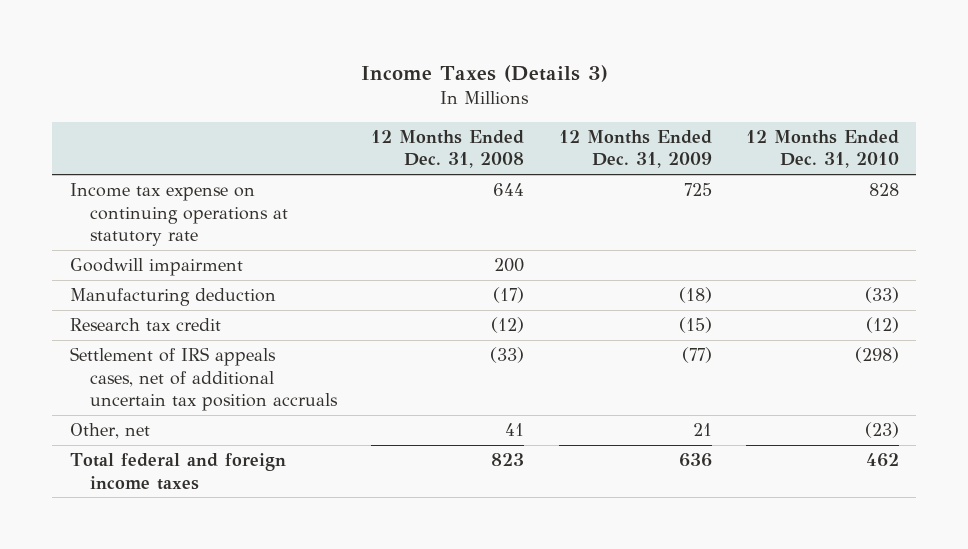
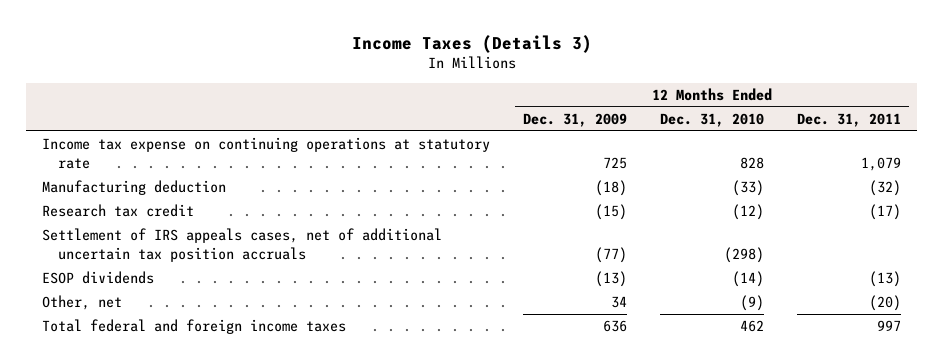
[371,129,525,169] 12 Months Ended Dec. 31, 2008 -> none
none -> [796,112,901,127] Dec. 31, 2011
[69,258,243,277] Goodwill impairment -> none
none -> [42,271,155,285] ESOP dividends
[692,423,712,437] 21 -> [611,296,628,309] 34
[864,422,899,439] (23) -> [740,295,765,312] (9)

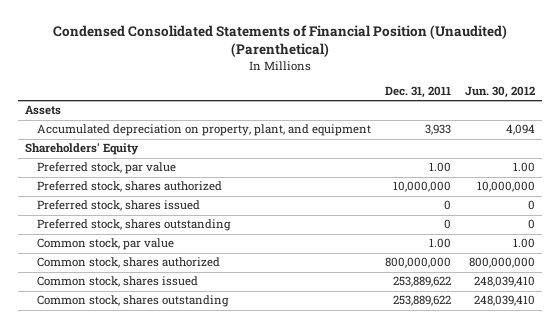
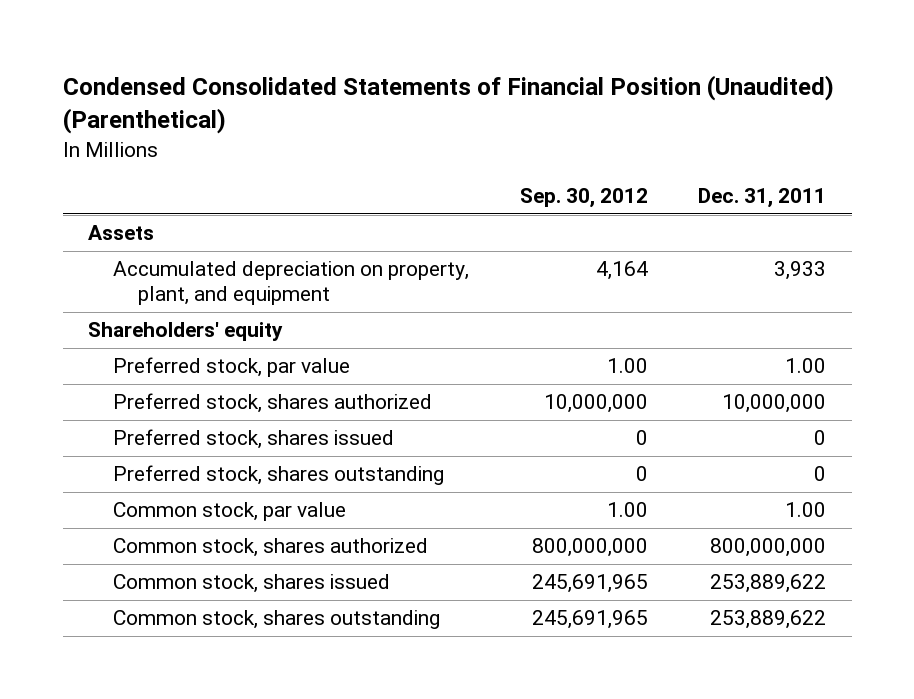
[464,86,535,99] Jun. 30, 2012 -> none
none -> [519,188,648,209] Sep. 30, 2012
[25,143,140,156] Shareholders' Equity -> [88,322,284,342] Shareholders' equity

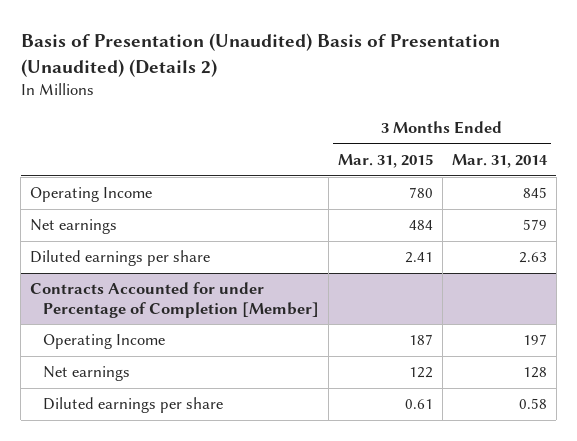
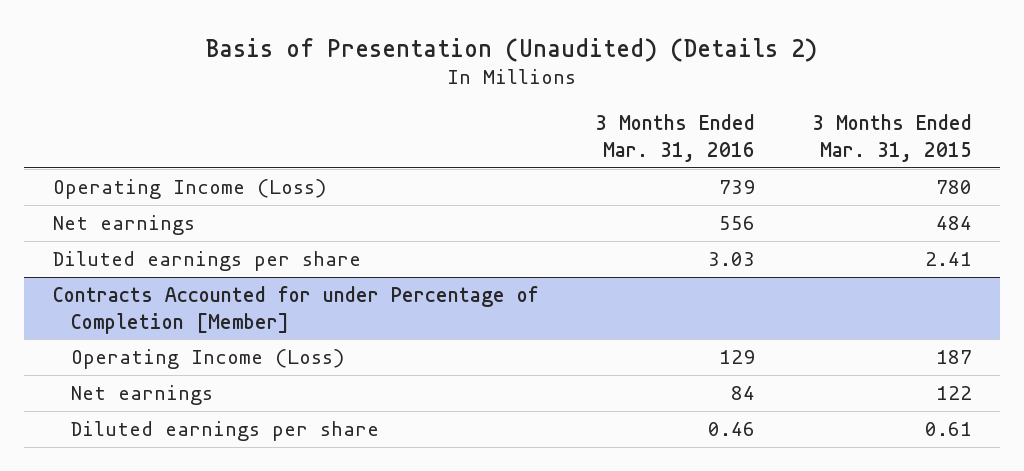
[20,32,500,77] Basis of Presentation (Unaudited) Basis of Presentation (Unaudited) (Details 2) -> [206,37,818,62] Basis of Presentation (Unaudited) (Details 2)
[451,154,548,169] Mar. 31, 2014 -> none
none -> [595,114,756,162] 3 Months Ended Mar. 31, 2016
[30,187,153,203] Operating Income -> [52,178,326,199] Operating Income (Loss)
[42,334,165,350] Operating Income -> [71,348,345,369] Operating Income (Loss)

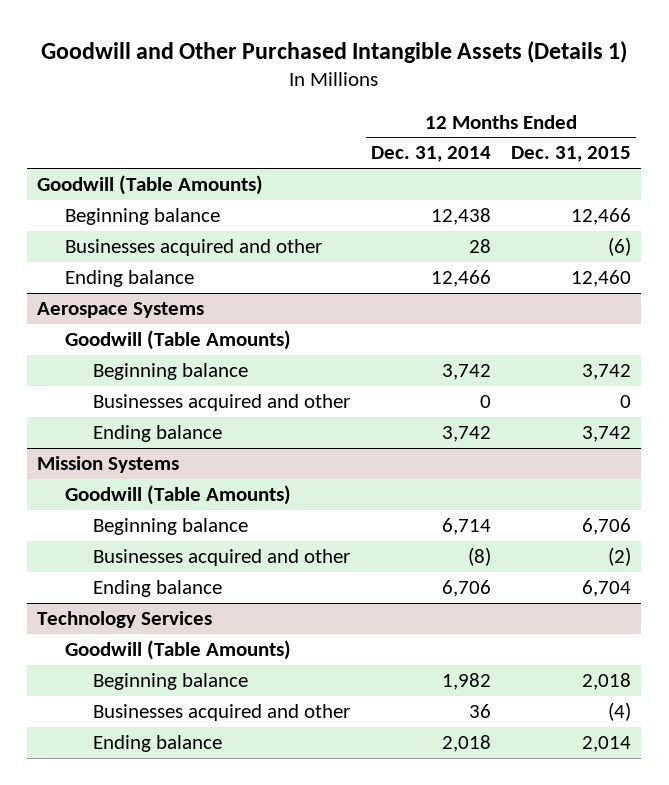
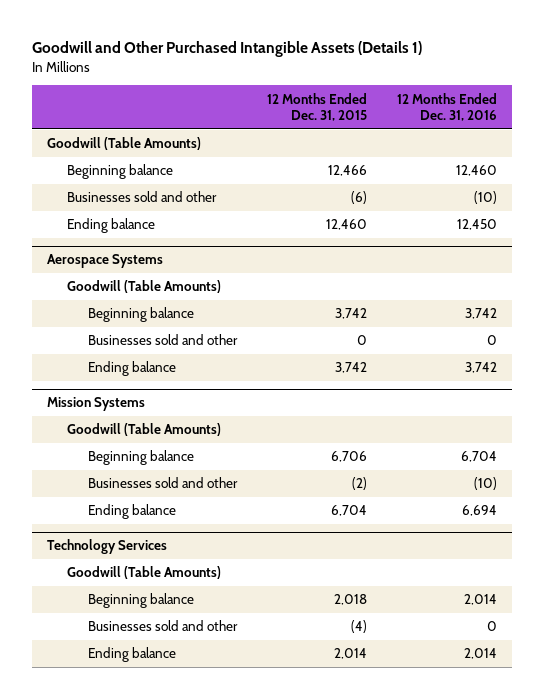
[370,146,491,163] Dec. 31, 2014 -> none
none -> [396,92,497,121] 12 Months Ended Dec. 31, 2016
[65,239,323,257] Businesses acquired and other -> [67,191,218,203] Businesses sold and other
[93,394,351,412] Businesses acquired and other -> [87,334,238,346] Businesses sold and other
[93,549,351,567] Businesses acquired and other -> [87,477,238,489] Businesses sold and other
[93,704,351,722] Businesses acquired and other -> [87,620,238,632] Businesses sold and other

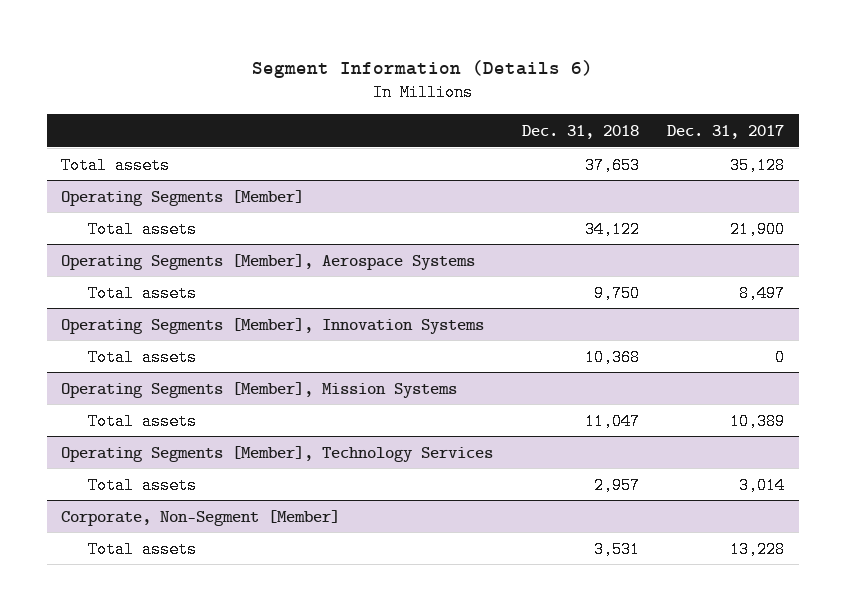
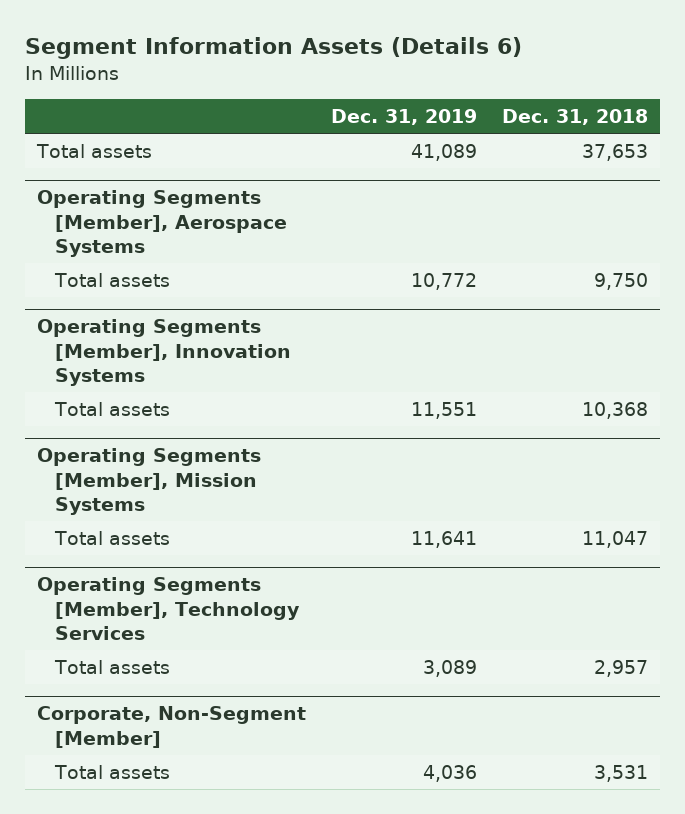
[251,59,593,78] Segment Information (Details 6) -> [24,37,522,60] Segment Information Assets (Details 6)
[667,124,785,139] Dec. 31, 2017 -> none
none -> [330,109,477,126] Dec. 31, 2019
[60,189,304,206] Operating Segments [Member] -> none
[88,220,198,238] Total assets -> none

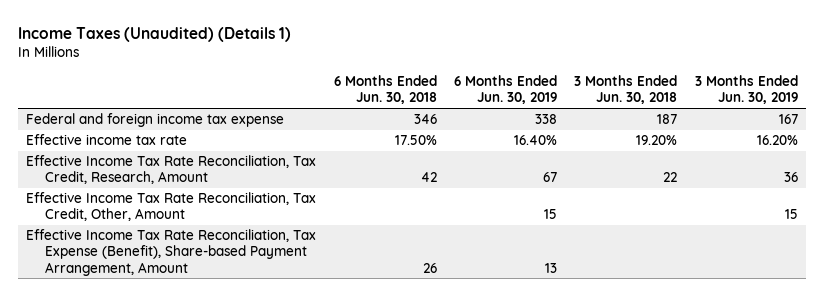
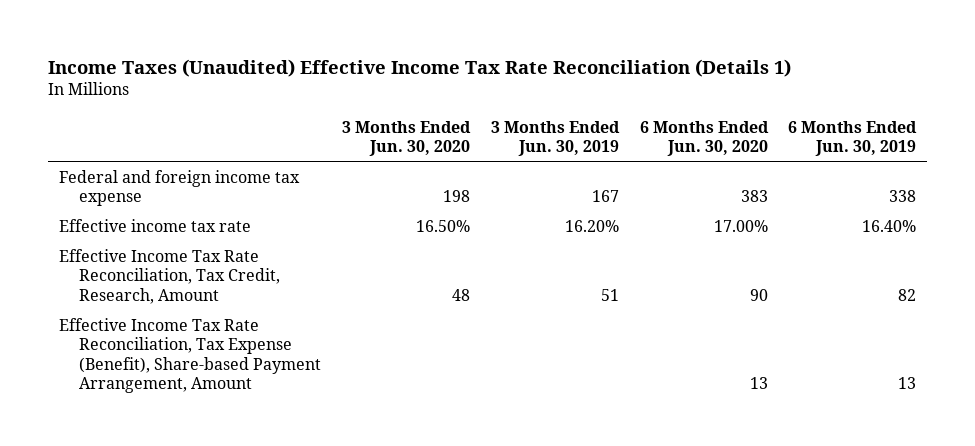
[17,26,291,42] Income Taxes (Unaudited) (Details 1) -> [48,58,792,77] Income Taxes (Unaudited) Effective Income Tax Rate Reconciliation (Details 1)
[333,75,437,105] 6 Months Ended Jun. 30, 2018 -> none
[574,75,678,105] 3 Months Ended Jun. 30, 2018 -> none
none -> [342,120,472,156] 3 Months Ended Jun. 30, 2020
none -> [639,120,769,156] 6 Months Ended Jun. 30, 2020
[26,192,317,222] Effective Income Tax Rate Reconciliation, Tax Credit, Other, Amount -> none
[543,172,558,183] 67 -> [898,288,917,301] 82
[783,172,798,183] 36 -> [600,288,619,301] 51

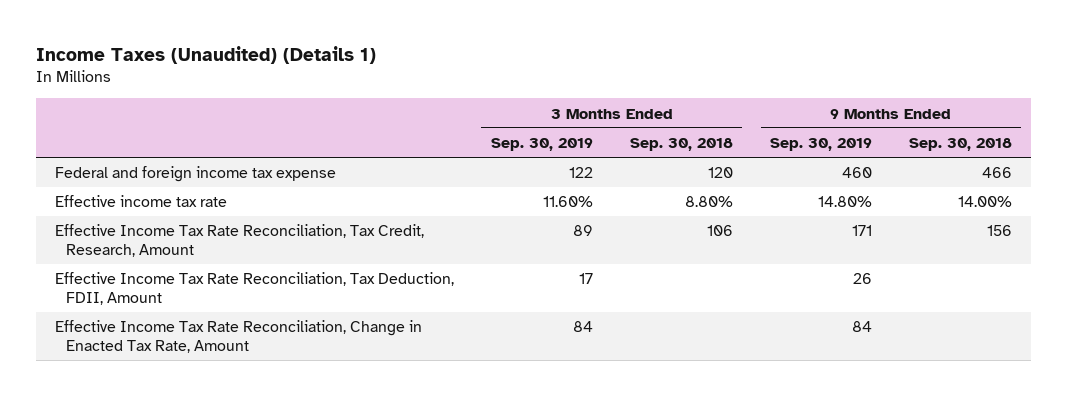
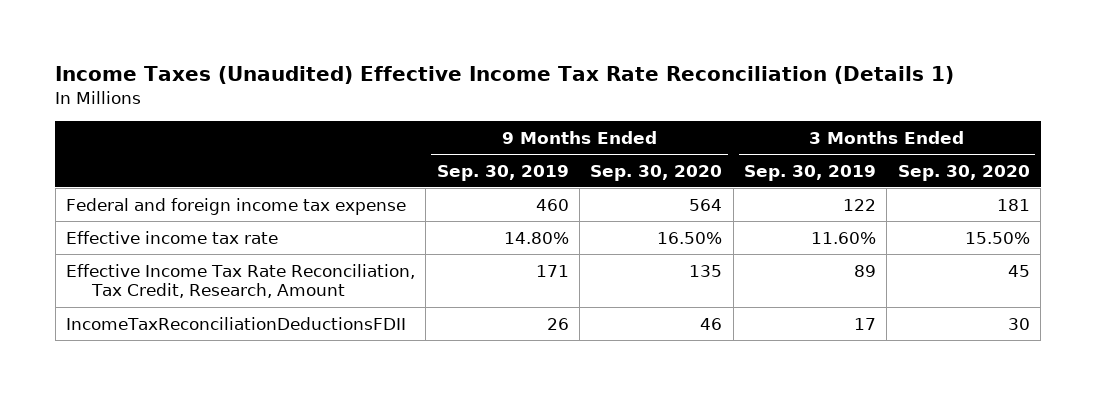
[36,45,377,64] Income Taxes (Unaudited) (Details 1) -> [55,66,955,85] Income Taxes (Unaudited) Effective Income Tax Rate Reconciliation (Details 1)
[629,137,733,151] Sep. 30, 2018 -> none
[909,137,1013,151] Sep. 30, 2018 -> none
none -> [590,164,723,181] Sep. 30, 2020
none -> [897,164,1030,181] Sep. 30, 2020
[54,320,422,354] Effective Income Tax Rate Reconciliation, Change in Enacted Tax Rate, Amount -> none
[54,272,454,306] Effective Income Tax Rate Reconciliation, Tax Deduction, FDII, Amount -> [66,316,407,330] IncomeTaxReconciliationDeductionsFDII

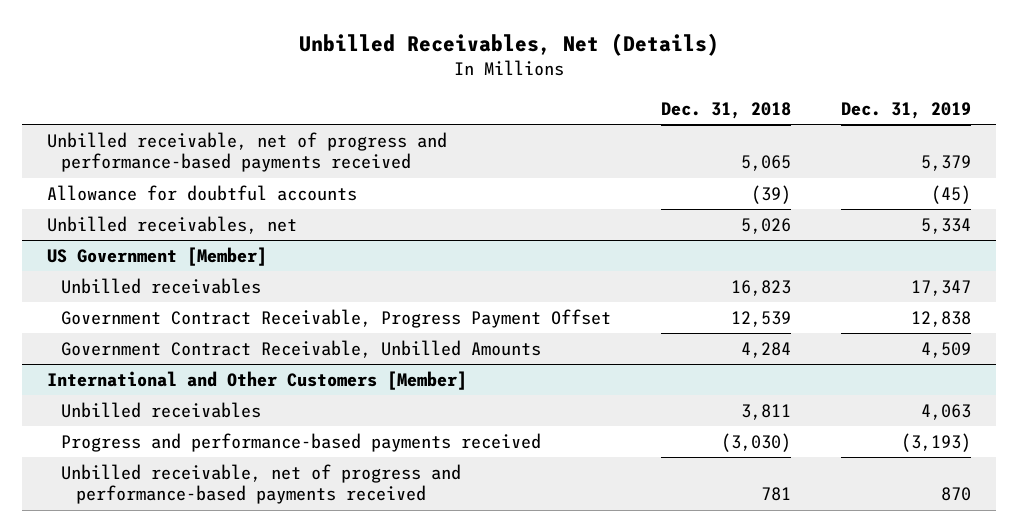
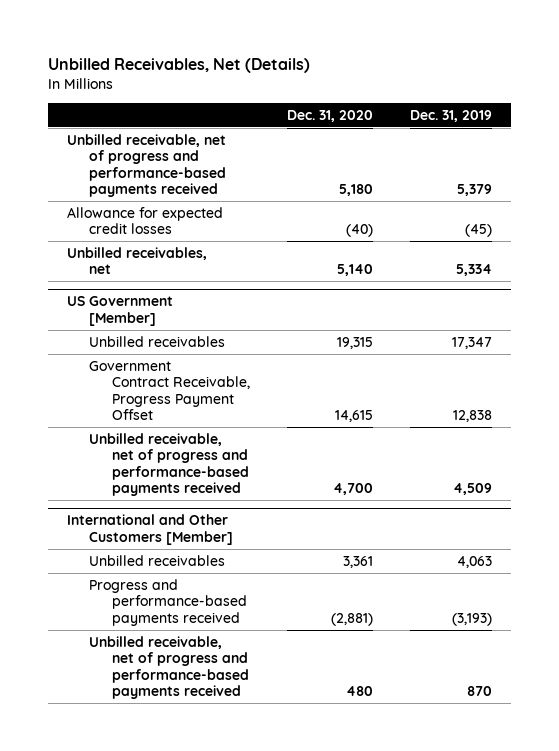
[661,102,792,120] Dec. 31, 2018 -> none
none -> [286,109,373,122] Dec. 31, 2020
[47,184,358,201] Allowance for doubtful accounts -> none
none -> [66,207,223,235] Allowance for expected credit losses
[61,339,542,358] Government Contract Receivable, Unbilled Amounts -> [89,433,249,497] Unbilled receivable, net of progress and performance-based payments received

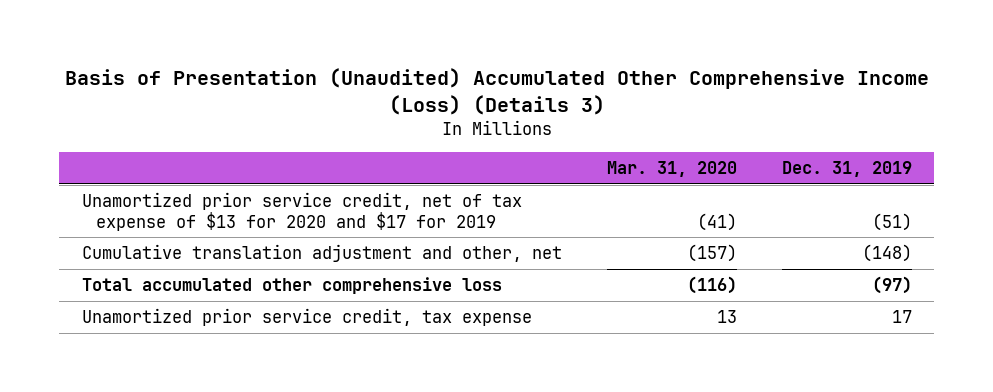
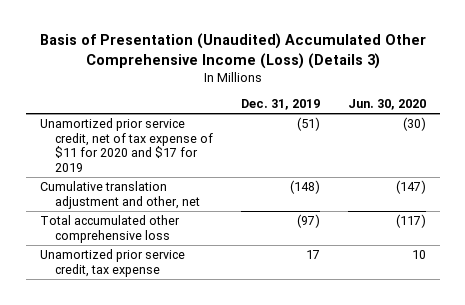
[606,161,737,178] Mar. 31, 2020 -> none
none -> [347,99,426,111] Jun. 30, 2020
[81,191,522,231] Unamortized prior service credit, net of tax expense of $13 for 2020 and $17 for 2019 -> [39,118,213,172] Unamortized prior service credit, net of tax expense of $11 for 2020 and $17 for 2019

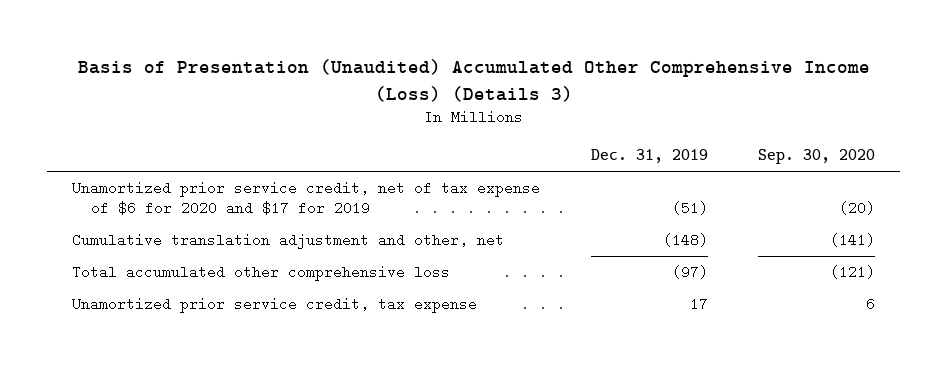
[347,99,426,111] Jun. 30, 2020 -> none
none -> [758,149,876,165] Sep. 30, 2020
[39,118,213,172] Unamortized prior service credit, net of tax expense of $11 for 2020 and $17 for 2019 -> [72,181,541,216] Unamortized prior service credit, net of tax expense of $6 for 2020 and $17 for 2019

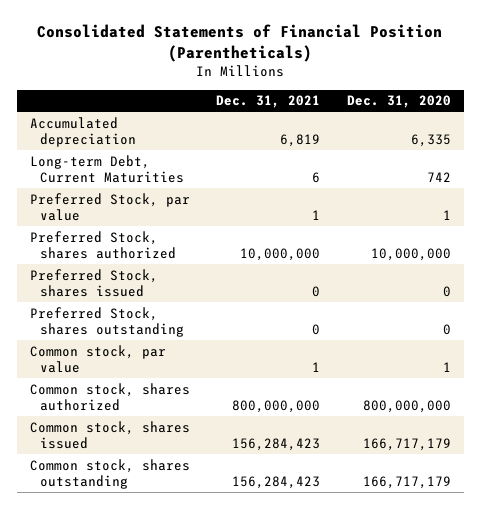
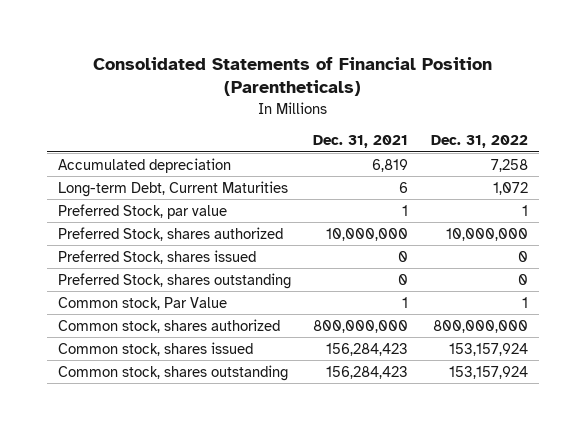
[346,95,451,109] Dec. 31, 2020 -> none
none -> [430,135,528,149] Dec. 31, 2022
[29,344,166,373] Common stock, par value -> [57,296,227,310] Common stock, Par Value

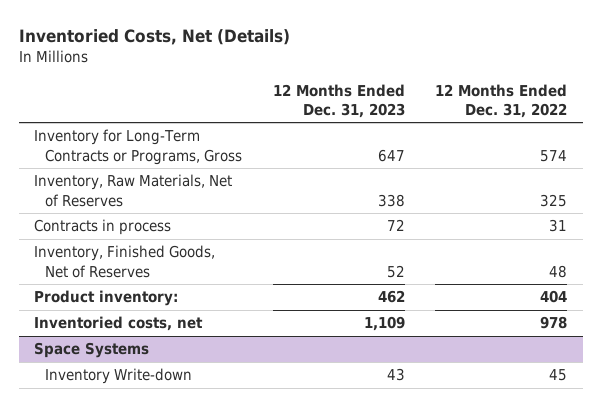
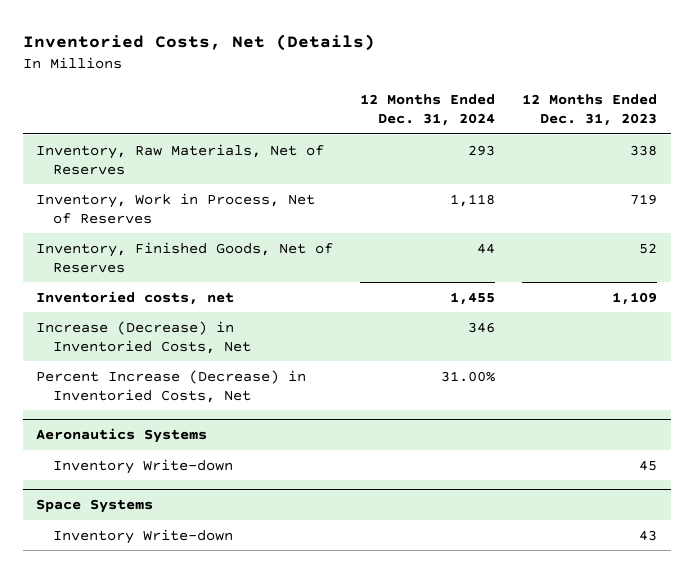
[435,83,568,119] 12 Months Ended Dec. 31, 2022 -> none
none -> [360,93,496,127] 12 Months Ended Dec. 31, 2024
[34,129,243,165] Inventory for Long-Term Contracts or Programs, Gross -> none
[34,219,172,236] Contracts in process -> [36,192,316,225] Inventory, Work in Process, Net of Reserves
[386,219,405,232] 72 -> [630,193,658,205] 719
[34,290,179,307] Product inventory: -> none
none -> [36,320,251,355] Increase (Decrease) in Inventoried Costs, Net
none -> [36,369,307,404] Percent Increase (Decrease) in Inventoried Costs, Net
none -> [36,428,208,444] Aeronautics Systems
none -> [52,458,233,474] Inventory Write-down

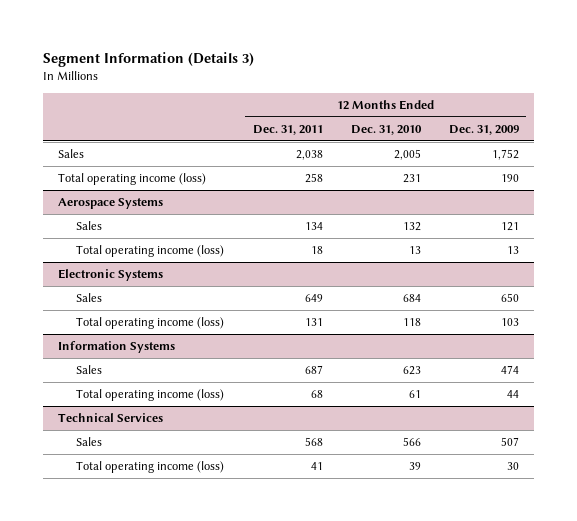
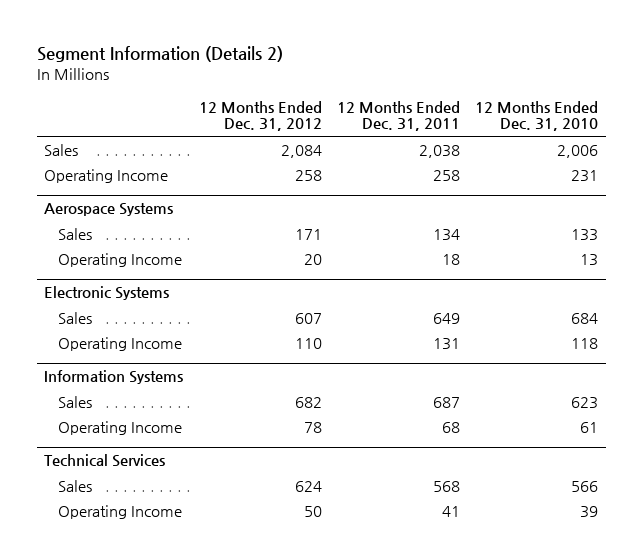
[43,52,255,68] Segment Information (Details 3) -> [36,46,283,63] Segment Information (Details 2)
[449,125,520,136] Dec. 31, 2009 -> none
none -> [198,100,322,132] 12 Months Ended Dec. 31, 2012
[393,149,421,161] 2,005 -> [557,144,599,158] 2,006
[57,173,206,186] Total operating income (loss) -> [44,168,169,183] Operating Income
[402,222,421,232] 132 -> [571,228,599,241] 133
[76,245,225,258] Total operating income (loss) -> [58,252,183,267] Operating Income
[76,317,225,330] Total operating income (loss) -> [58,336,183,351] Operating Income
[76,389,225,402] Total operating income (loss) -> [58,420,183,435] Operating Income
[76,461,225,474] Total operating income (loss) -> [58,504,183,519] Operating Income

